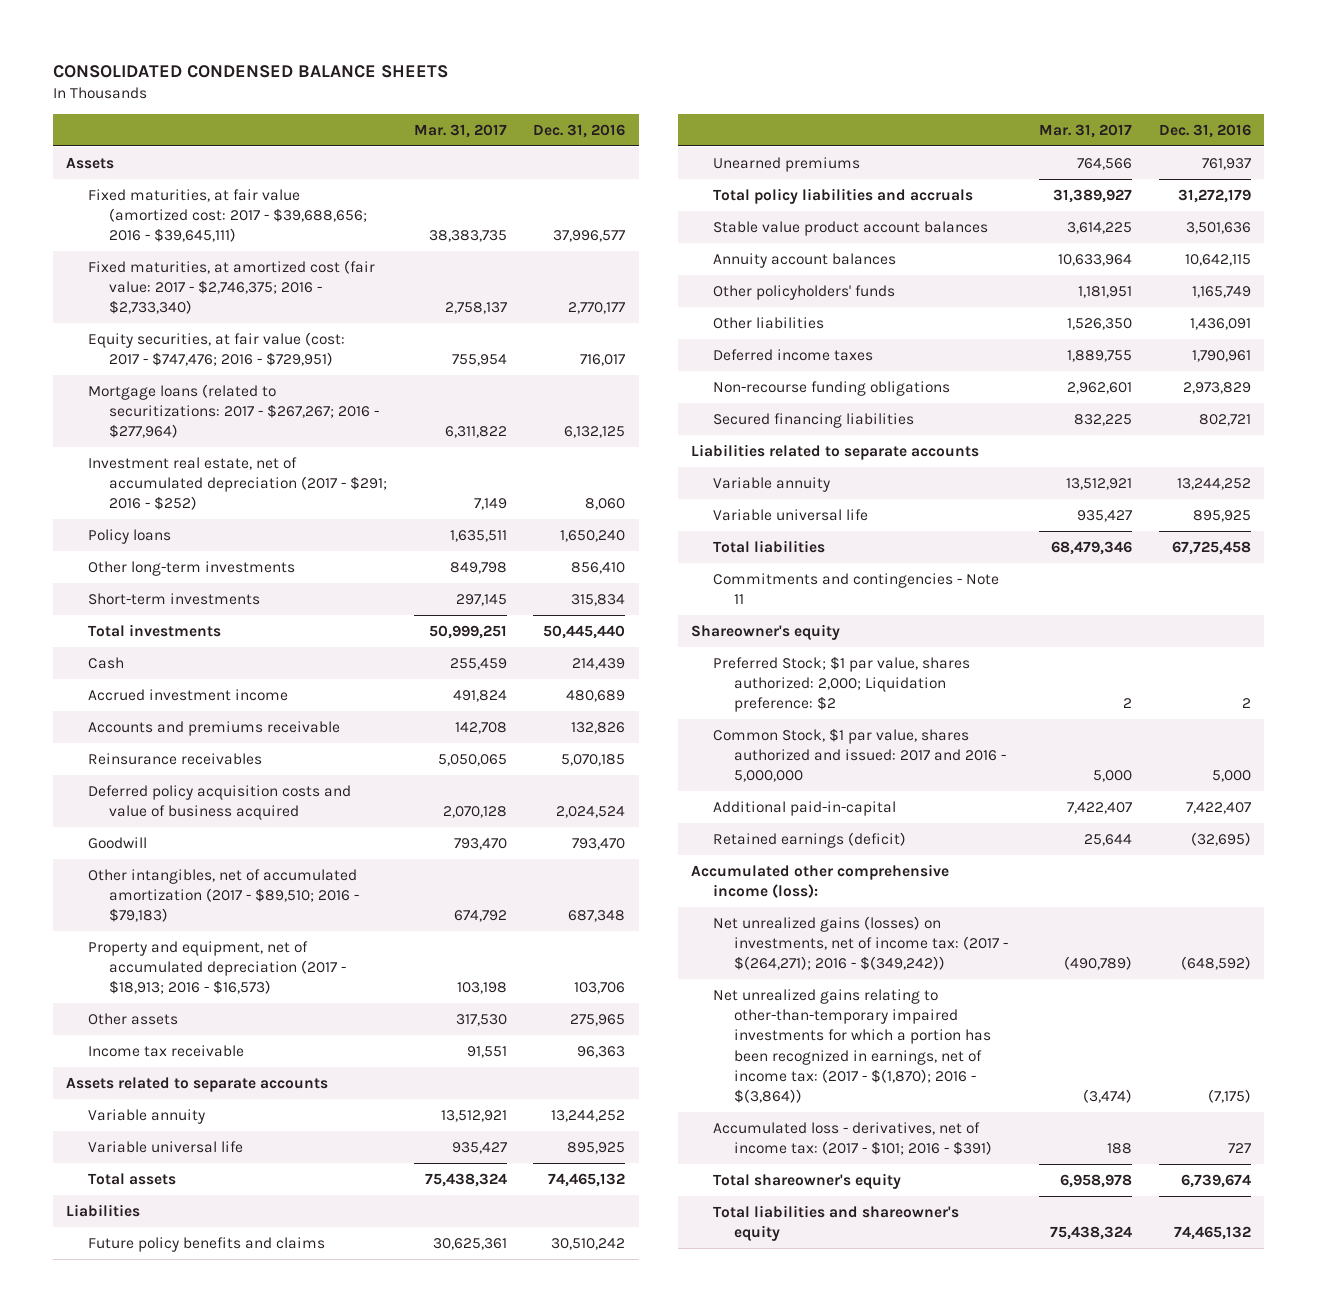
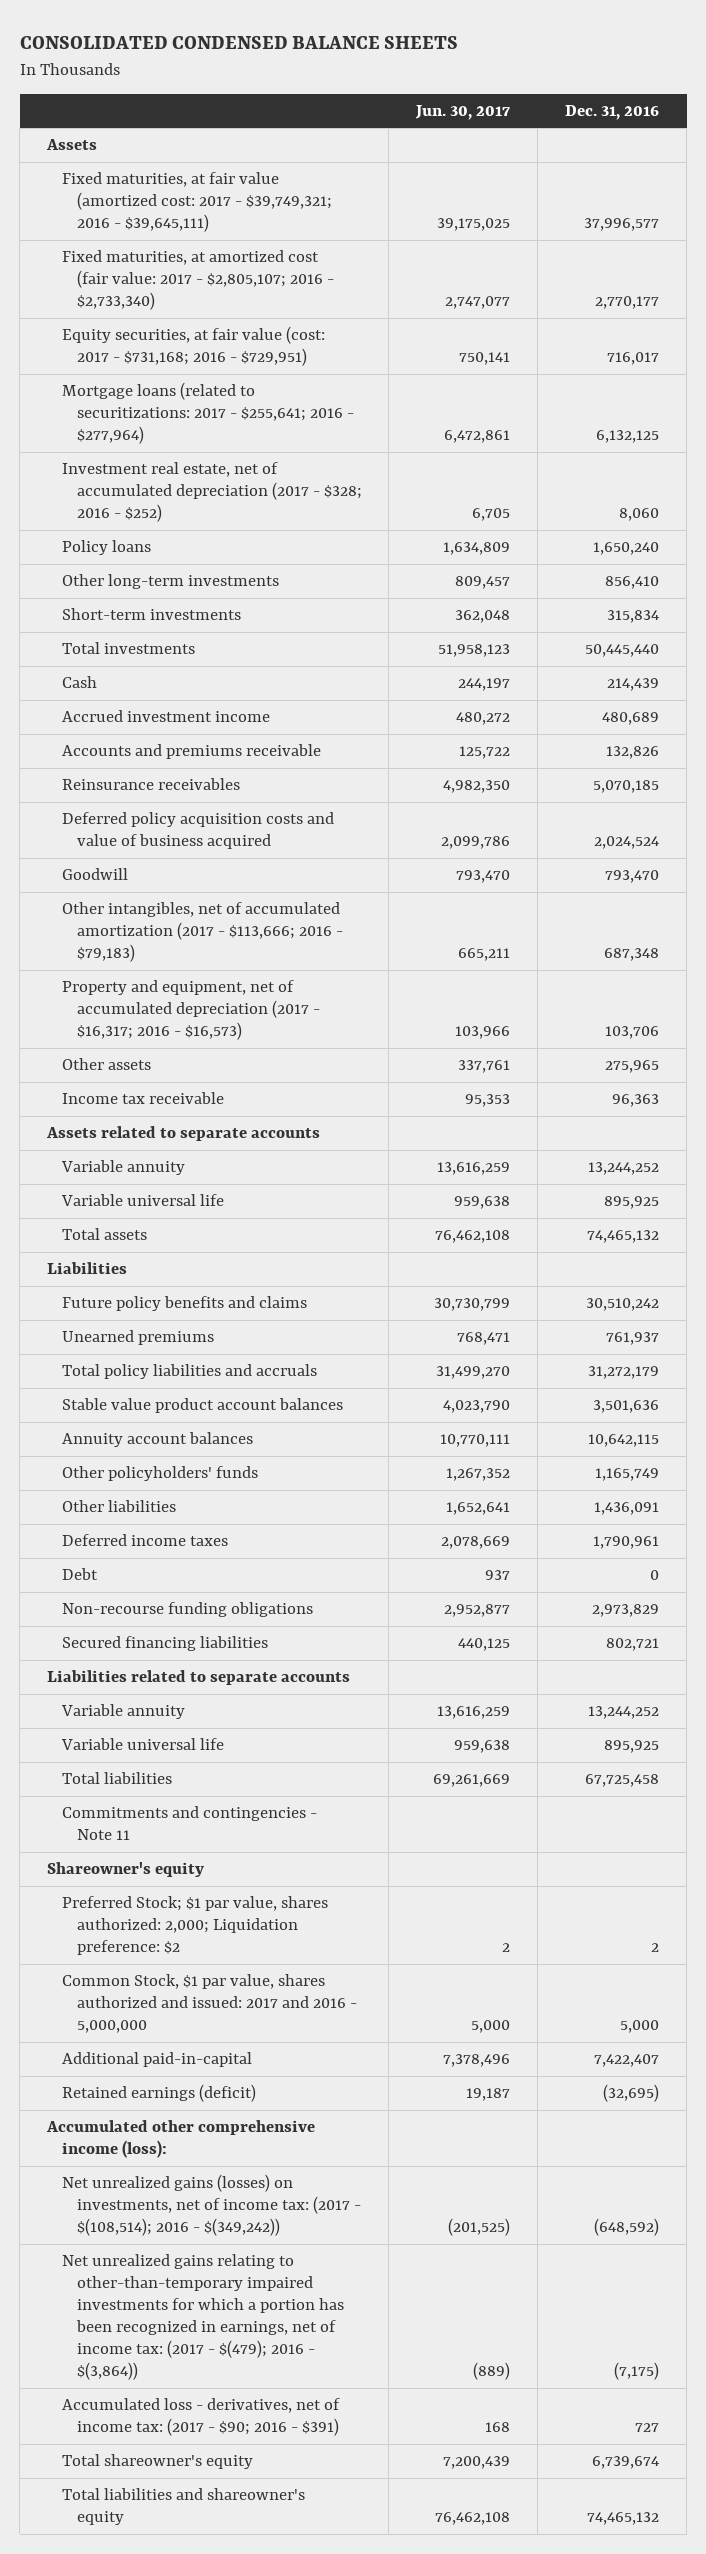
[413,124,507,139] Mar. 31, 2017 -> none
none -> [415,104,511,120] Jun. 30, 2017
[87,188,367,243] Fixed maturities, at fair value (amortized cost: 2017 - $39,688,656; 2016 - $39,645,111) -> [61,172,332,233] Fixed maturities, at fair value (amortized cost: 2017 - $39,749,321; 2016 - $39,645,111)
[87,259,375,315] Fixed maturities, at amortized cost (fair value: 2017 - $2,746,375; 2016 - $2,733,340) -> [61,250,334,311] Fixed maturities, at amortized cost (fair value: 2017 - $2,805,107; 2016 - $2,733,340)
[87,331,345,367] Equity securities, at fair value (cost: 2017 - $747,476; 2016 - $729,951) -> [61,326,325,367] Equity securities, at fair value (cost: 2017 - $731,168; 2016 - $729,951)
[87,383,379,439] Mortgage loans (related to securitizations: 2017 - $267,267; 2016 - $277,964) -> [61,382,354,445] Mortgage loans (related to securitizations: 2017 - $255,641; 2016 - $277,964)
[87,456,387,511] Investment real estate, net of accumulated depreciation (2017 - $291; 2016 - $252) -> [61,462,362,523] Investment real estate, net of accumulated depreciation (2017 - $328; 2016 - $252)
[87,868,359,923] Other intangibles, net of accumulated amortization (2017 - $89,510; 2016 - $79,183) -> [61,902,343,963] Other intangibles, net of accumulated amortization (2017 - $113,666; 2016 - $79,183)
[87,940,346,995] Property and equipment, net of accumulated depreciation (2017 - $18,913; 2016 - $16,573) -> [61,980,320,1041] Property and equipment, net of accumulated depreciation (2017 - $16,317; 2016 - $16,573)
none -> [61,1568,98,1581] Debt
[712,915,1009,971] Net unrealized gains (losses) on investments, net of income tax: (2017 - $(264,271); 2016 - $(349,242)) -> [61,2174,361,2237] Net unrealized gains (losses) on investments, net of income tax: (2017 - $(108,514); 2016 - $(349,242))
[712,988,992,1104] Net unrealized gains relating to other-than-temporary impaired investments for which a portion has been recognized in earnings, net of income tax: (2017 - $(1,870); 2016 - $(3,864)) -> [61,2254,344,2381] Net unrealized gains relating to other-than-temporary impaired investments for which a portion has been recognized in earnings, net of income tax: (2017 - $(479); 2016 - $(3,864))
[712,1121,993,1156] Accumulated loss - derivatives, net of income tax: (2017 - $101; 2016 - $391) -> [61,2398,340,2437] Accumulated loss - derivatives, net of income tax: (2017 - $90; 2016 - $391)

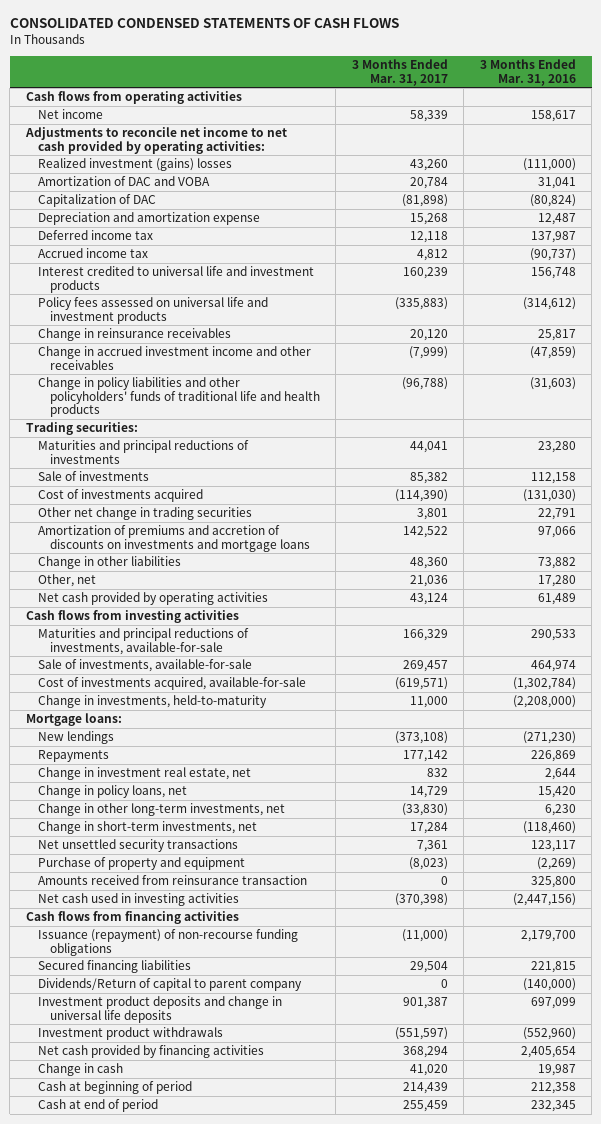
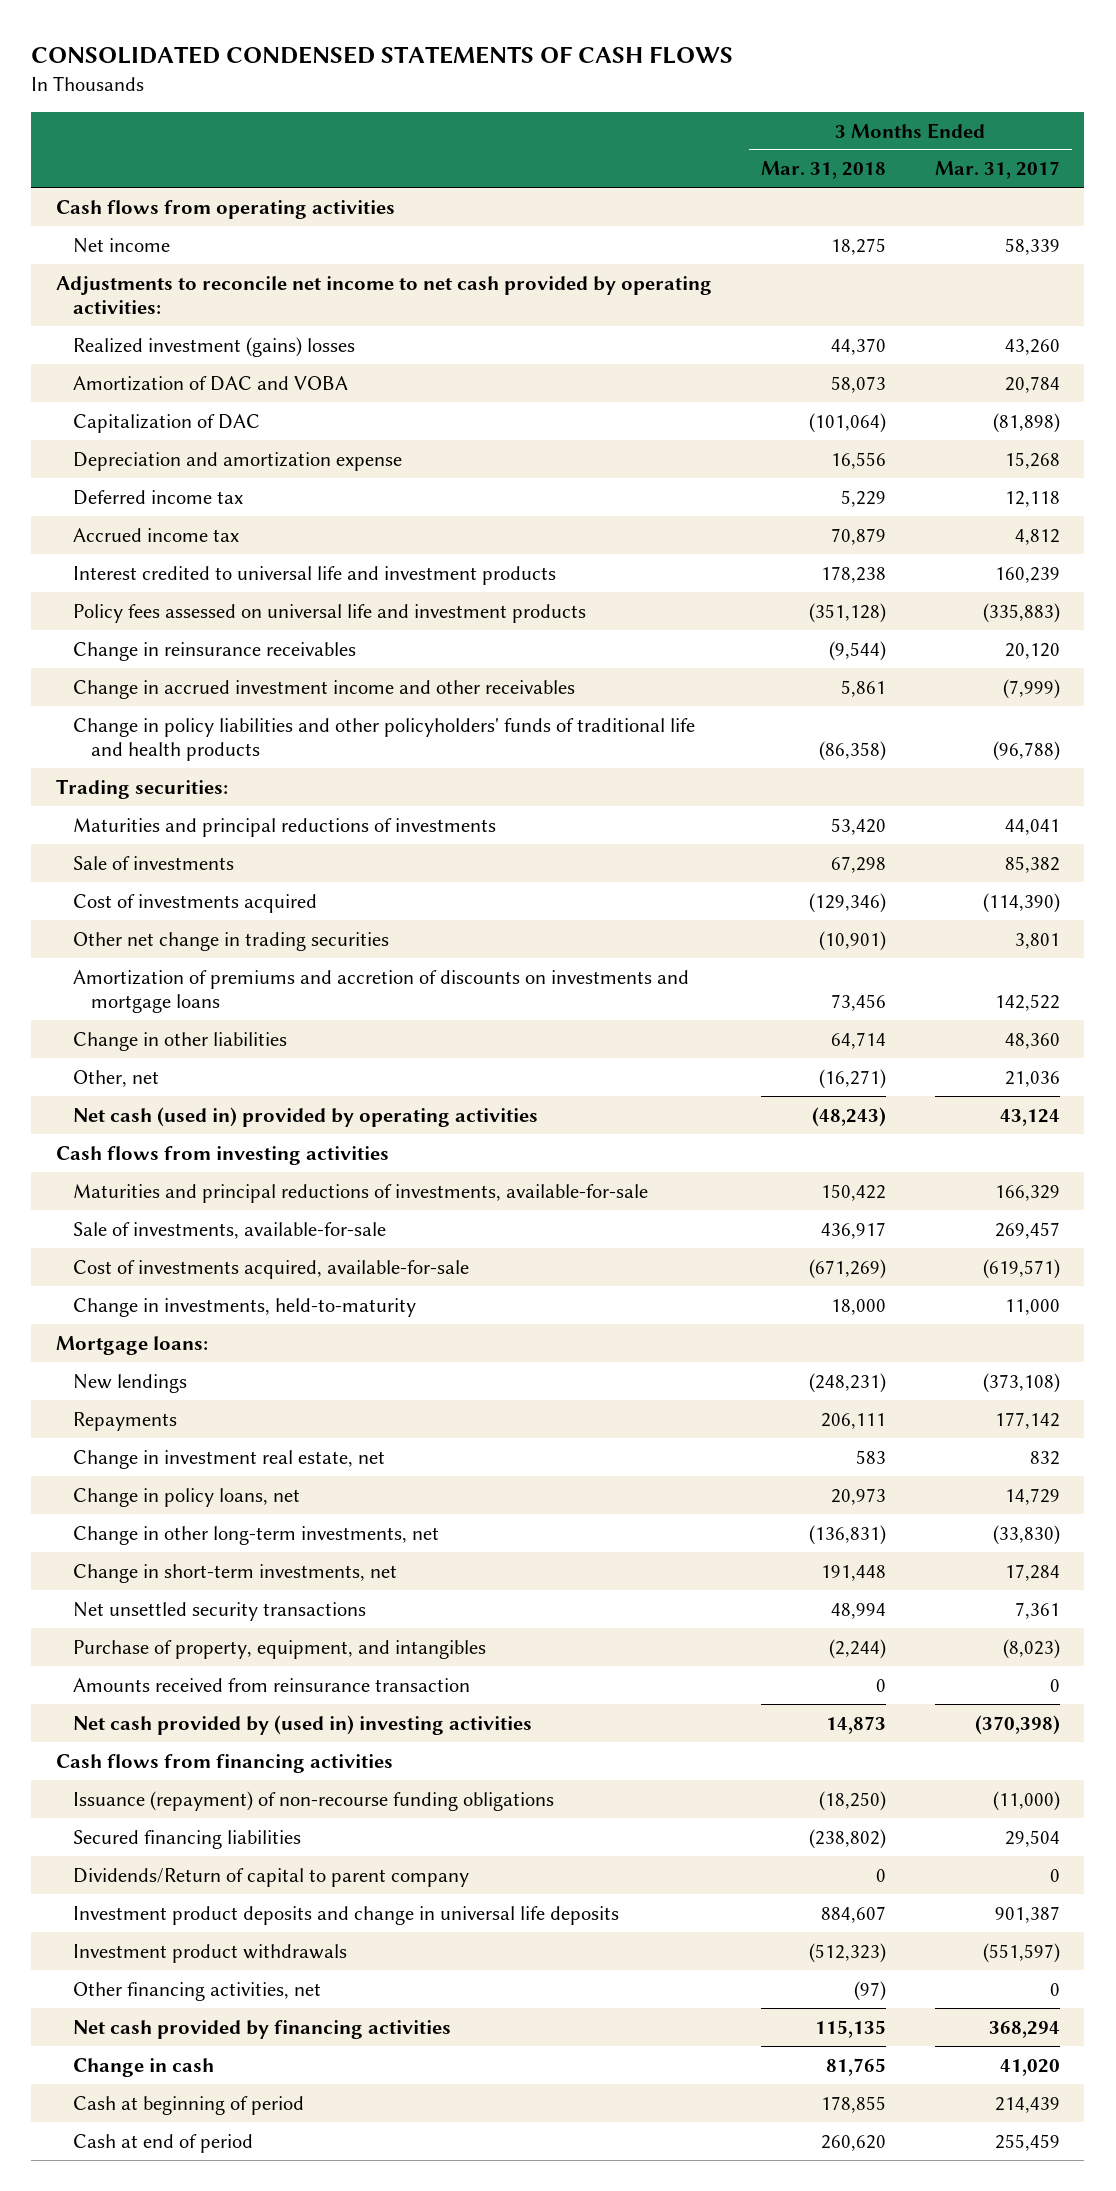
[479,58,576,86] 3 Months Ended Mar. 31, 2016 -> none
none -> [760,161,886,180] Mar. 31, 2018
[37,592,268,606] Net cash provided by operating activities -> [73,1106,539,1127] Net cash (used in) provided by operating activities
[37,857,245,871] Purchase of property and equipment -> [73,1639,487,1659] Purchase of property, equipment, and intangibles
[37,893,239,907] Net cash used in investing activities -> [73,1714,533,1735] Net cash provided by (used in) investing activities
none -> [73,1981,322,2001] Other financing activities, net

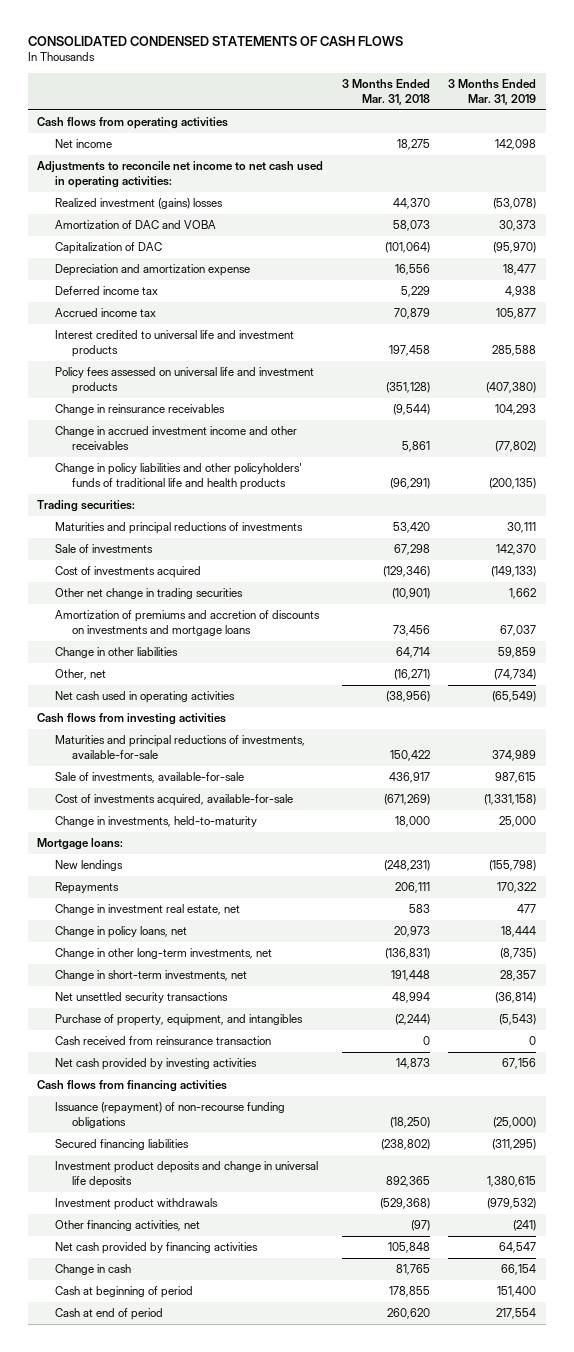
[934,161,1060,180] Mar. 31, 2017 -> none
none -> [448,79,537,105] 3 Months Ended Mar. 31, 2019
[55,275,712,315] Adjustments to reconcile net income to net cash provided by operating activities: -> [37,161,324,188] Adjustments to reconcile net income to net cash used in operating activities:
[820,565,886,583] 178,238 -> [388,344,430,356] 197,458
[818,741,886,762] (86,358) -> [389,477,430,489] (96,291)
[73,1106,539,1127] Net cash (used in) provided by operating activities -> [54,691,235,704] Net cash used in operating activities
[811,1106,886,1127] (48,243) -> [385,691,430,703] (38,956)
[73,1677,471,1692] Amounts received from reinsurance transaction -> [54,1036,271,1046] Cash received from reinsurance transaction
[73,1714,533,1735] Net cash provided by (used in) investing activities -> [54,1058,257,1071] Net cash provided by investing activities
[73,1867,470,1887] Dividends/Return of capital to parent company -> none
[820,1905,886,1923] 884,607 -> [385,1175,430,1187] 892,365
[808,1942,886,1963] (512,323) -> [379,1198,430,1210] (529,368)
[814,2019,886,2038] 115,135 -> [387,1242,430,1254] 105,848

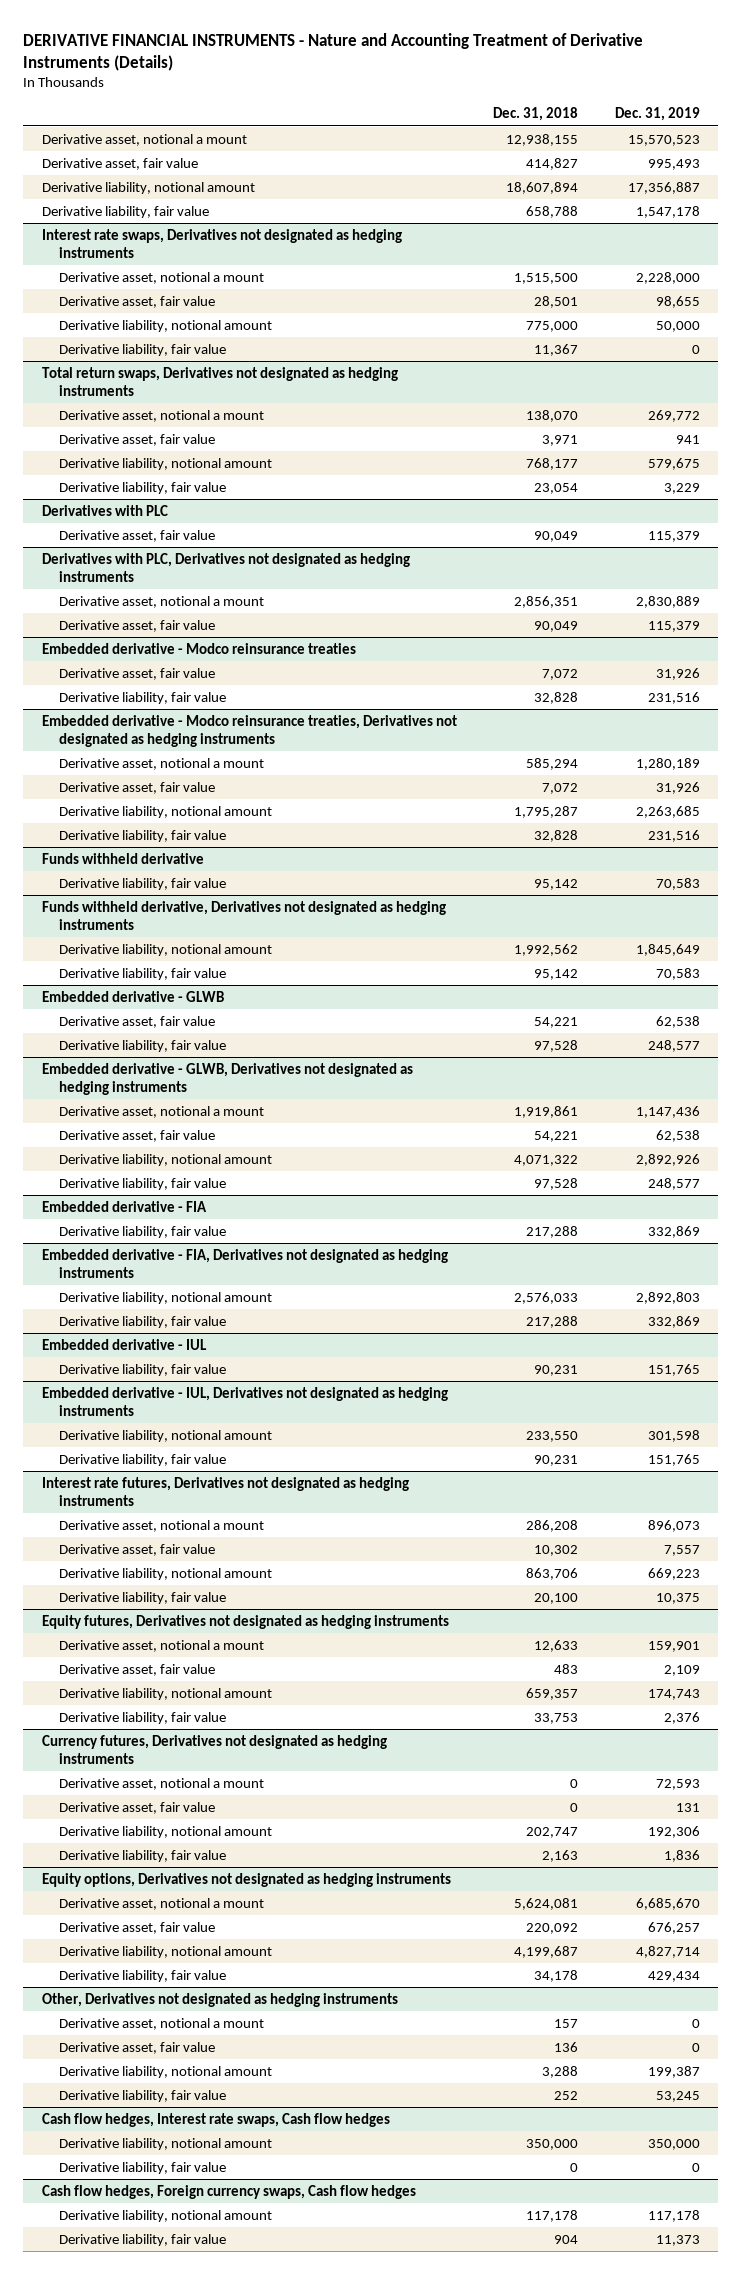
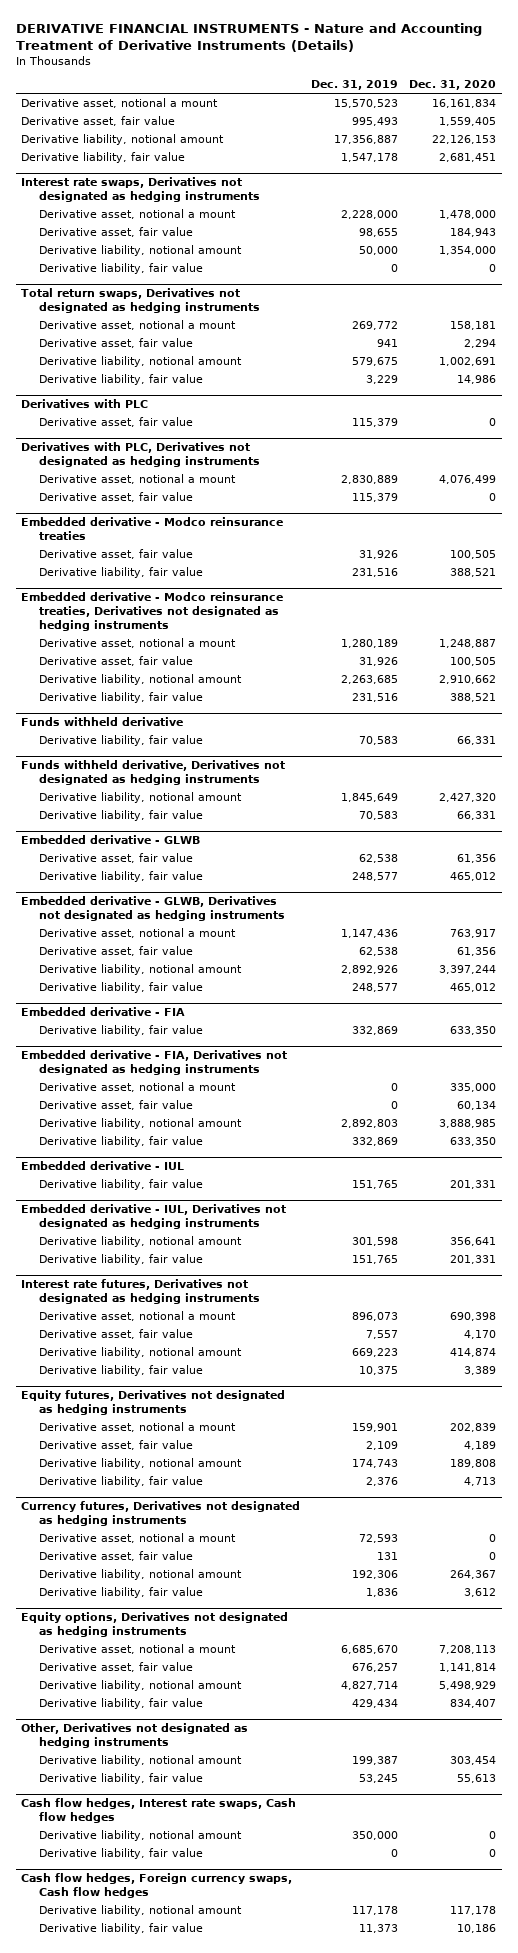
[493,107,579,122] Dec. 31, 2018 -> none
none -> [409,80,497,91] Dec. 31, 2020
none -> [38,1081,236,1092] Derivative asset, notional a mount
none -> [38,1099,193,1110] Derivative asset, fair value
[59,2017,265,2030] Derivative asset, notional a mount -> none
[59,2041,216,2054] Derivative asset, fair value -> none

